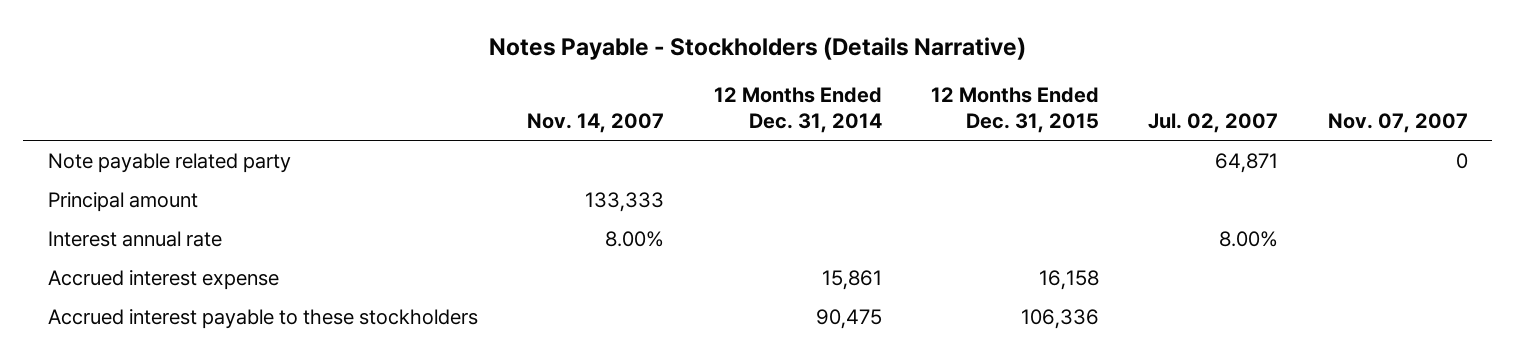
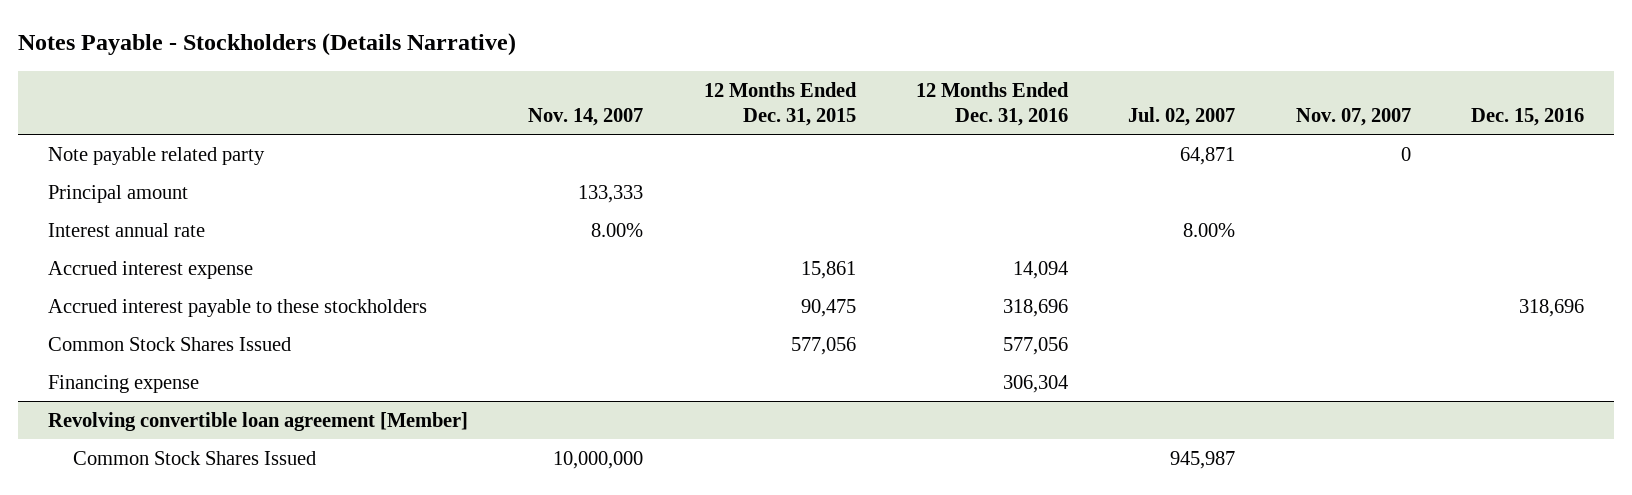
[713,87,882,133] 12 Months Ended Dec. 31, 2014 -> none
none -> [916,81,1070,127] 12 Months Ended Dec. 31, 2016
none -> [1471,108,1585,127] Dec. 15, 2016
[1039,269,1100,290] 16,158 -> [800,260,856,279] 15,861
[1021,308,1100,329] 106,336 -> [800,298,856,317] 90,475
none -> [47,336,291,351] Common Stock Shares Issued
none -> [47,374,199,393] Financing expense
none -> [47,411,468,431] Revolving convertible loan agreement [Member]
none -> [73,450,317,465] Common Stock Shares Issued

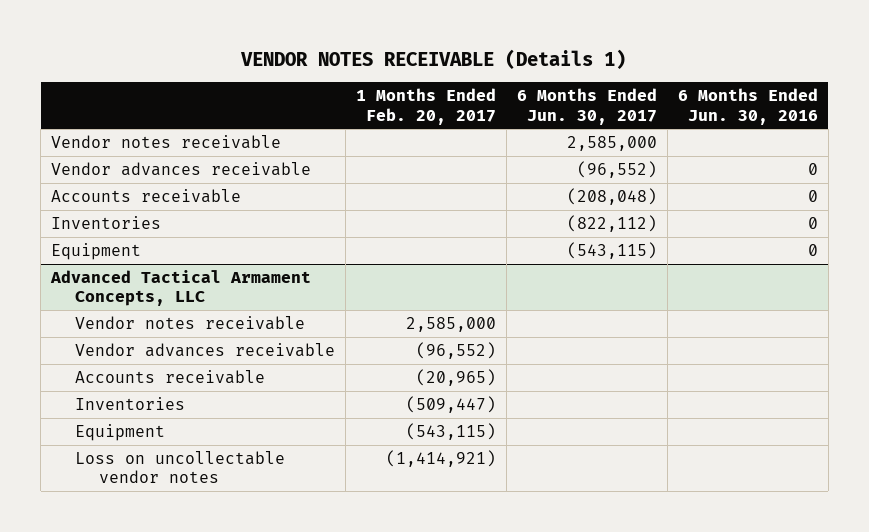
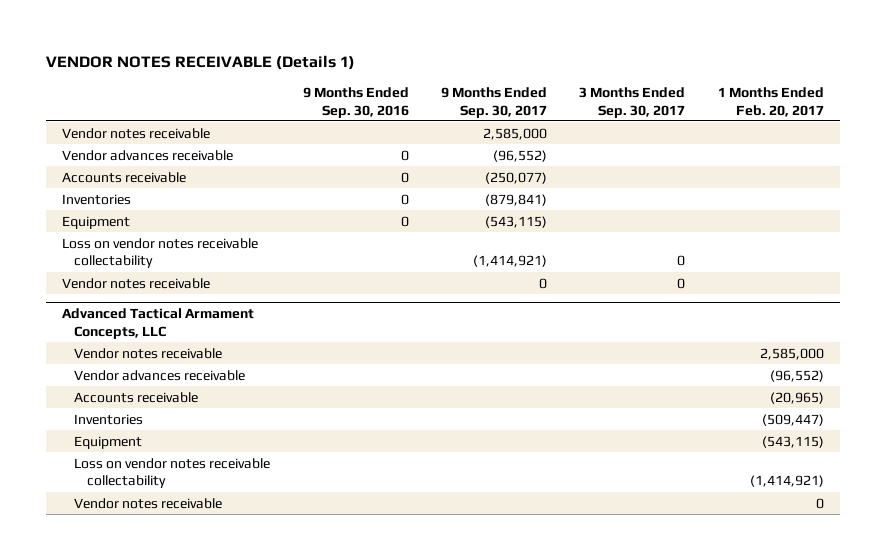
[516,88,657,125] 6 Months Ended Jun. 30, 2017 -> none
[677,88,818,125] 6 Months Ended Jun. 30, 2016 -> none
none -> [302,86,409,118] 9 Months Ended Sep. 30, 2016
none -> [441,86,548,118] 9 Months Ended Sep. 30, 2017
none -> [579,86,686,118] 3 Months Ended Sep. 30, 2017
none -> [61,237,258,269] Loss on vendor notes receivable collectability
none -> [61,277,210,289] Vendor notes receivable
[75,451,286,484] Loss on uncollectable vendor notes -> [74,457,271,489] Loss on vendor notes receivable collectability
none -> [74,497,223,509] Vendor notes receivable

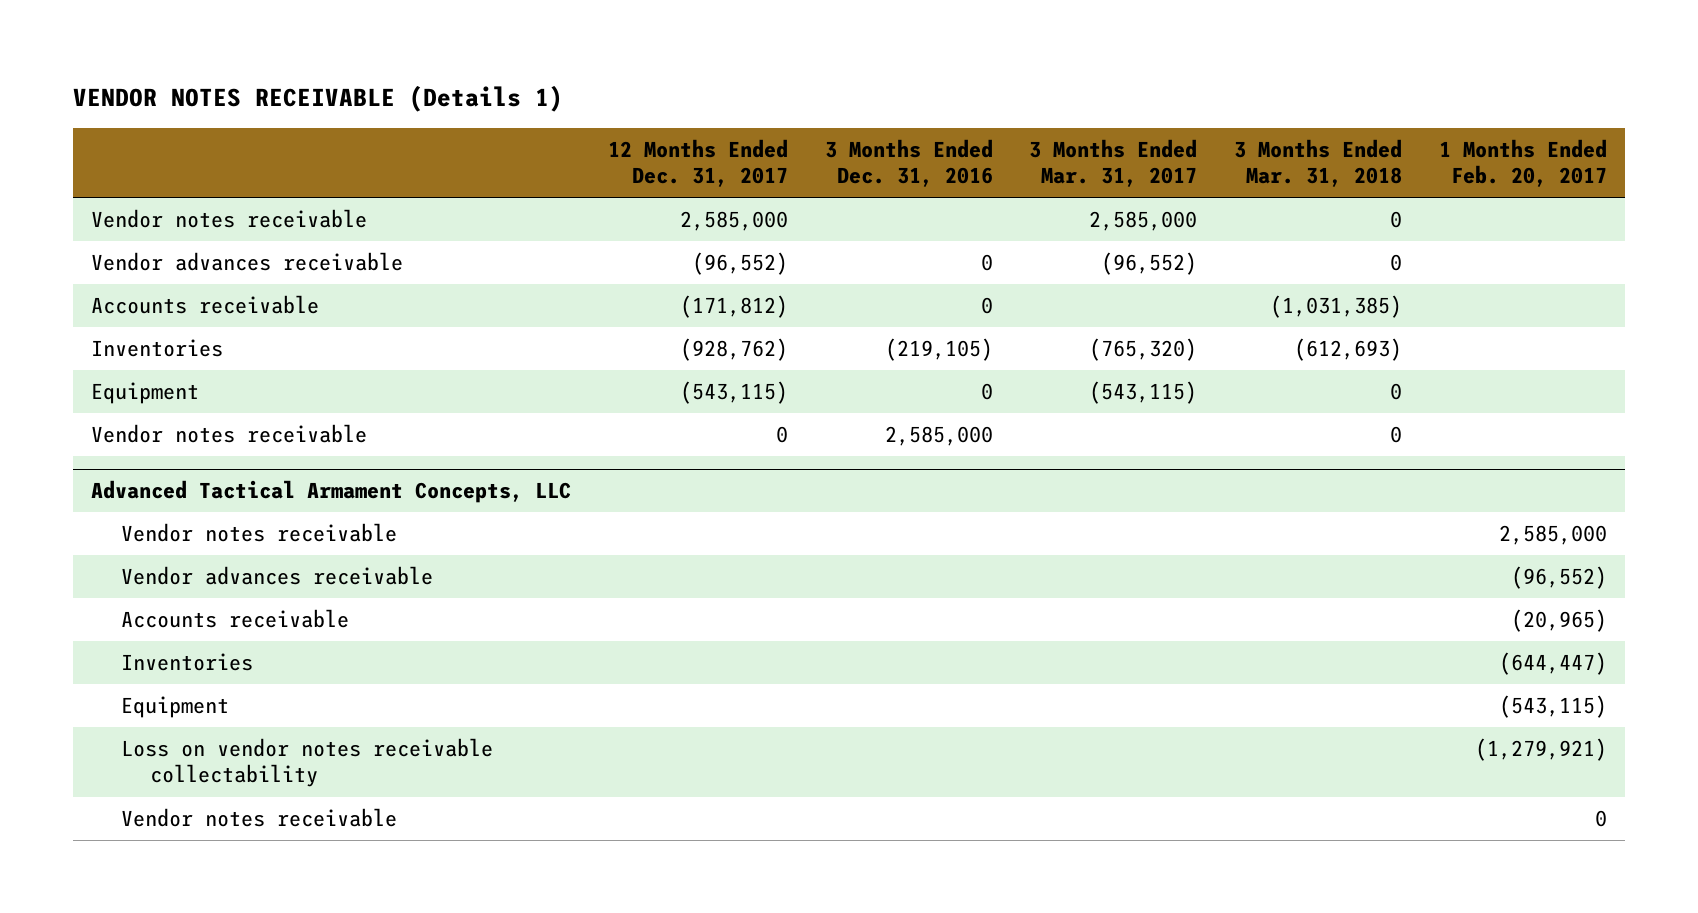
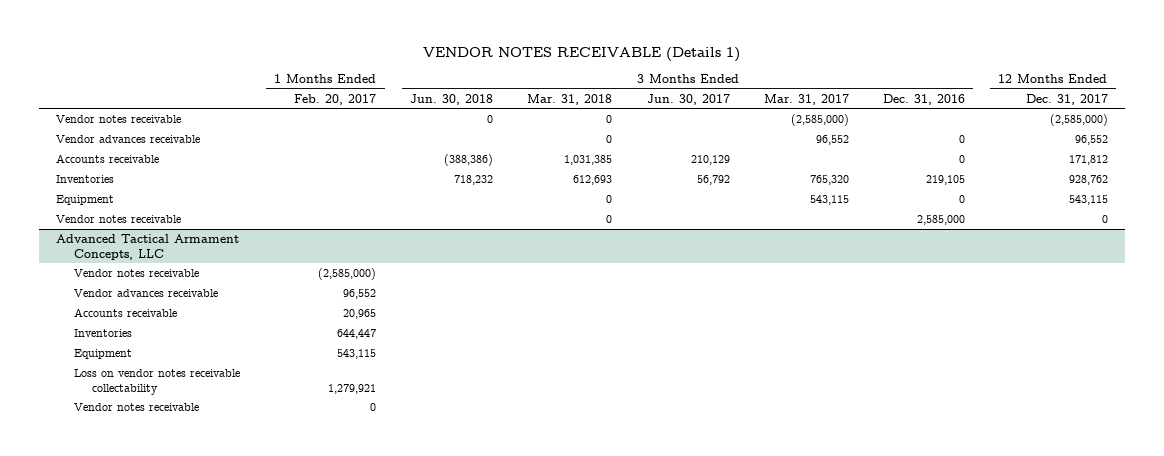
none -> [410,93,494,105] Jun. 30, 2018
none -> [646,93,730,105] Jun. 30, 2017
[680,211,789,232] 2,585,000 -> [1049,113,1108,126] (2,585,000)
[1089,211,1198,232] 2,585,000 -> [790,113,849,126] (2,585,000)
[692,252,789,276] (96,552) -> [1074,134,1108,145] 96,552
[1101,252,1198,276] (96,552) -> [815,134,849,145] 96,552
[680,295,789,319] (171,812) -> [1068,154,1108,165] 171,812
[1269,295,1402,319] (1,031,385) -> [564,154,613,165] 1,031,385
[680,338,789,362] (928,762) -> [1068,174,1108,185] 928,762
[884,338,993,362] (219,105) -> [925,174,965,185] 219,105
[1089,338,1198,362] (765,320) -> [809,174,849,185] 765,320
[1293,338,1402,362] (612,693) -> [573,174,613,185] 612,693
[680,381,789,405] (543,115) -> [1068,194,1108,205] 543,115
[1089,381,1198,405] (543,115) -> [809,194,849,205] 543,115
[1498,525,1607,546] 2,585,000 -> [318,267,377,280] (2,585,000)
[1510,566,1607,590] (96,552) -> [343,288,377,299] 96,552
[1510,609,1607,633] (20,965) -> [343,308,377,319] 20,965
[1498,652,1607,676] (644,447) -> [337,328,377,339] 644,447
[1498,695,1607,719] (543,115) -> [337,348,377,359] 543,115
[1474,738,1607,762] (1,279,921) -> [328,383,377,394] 1,279,921

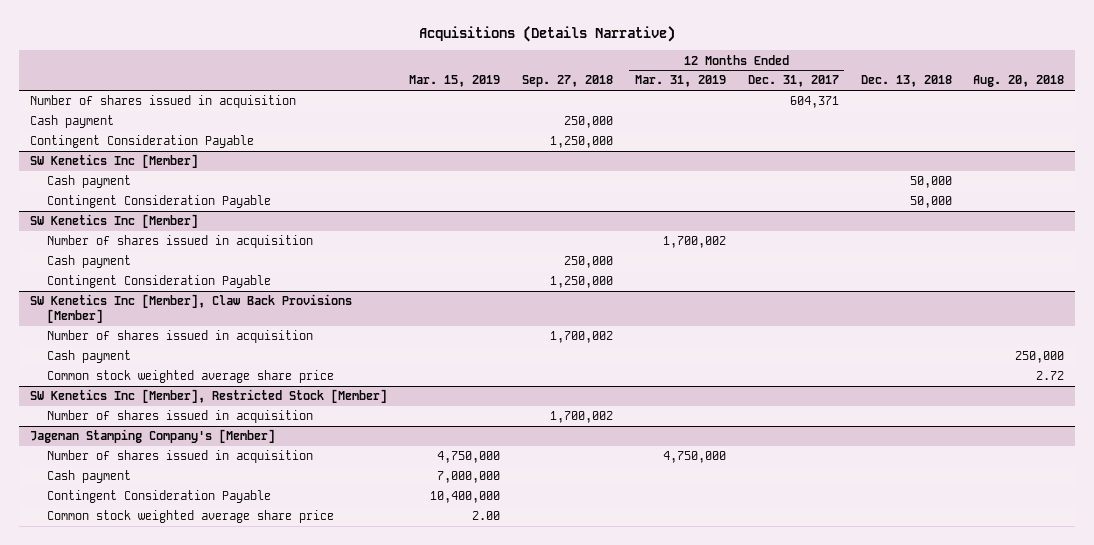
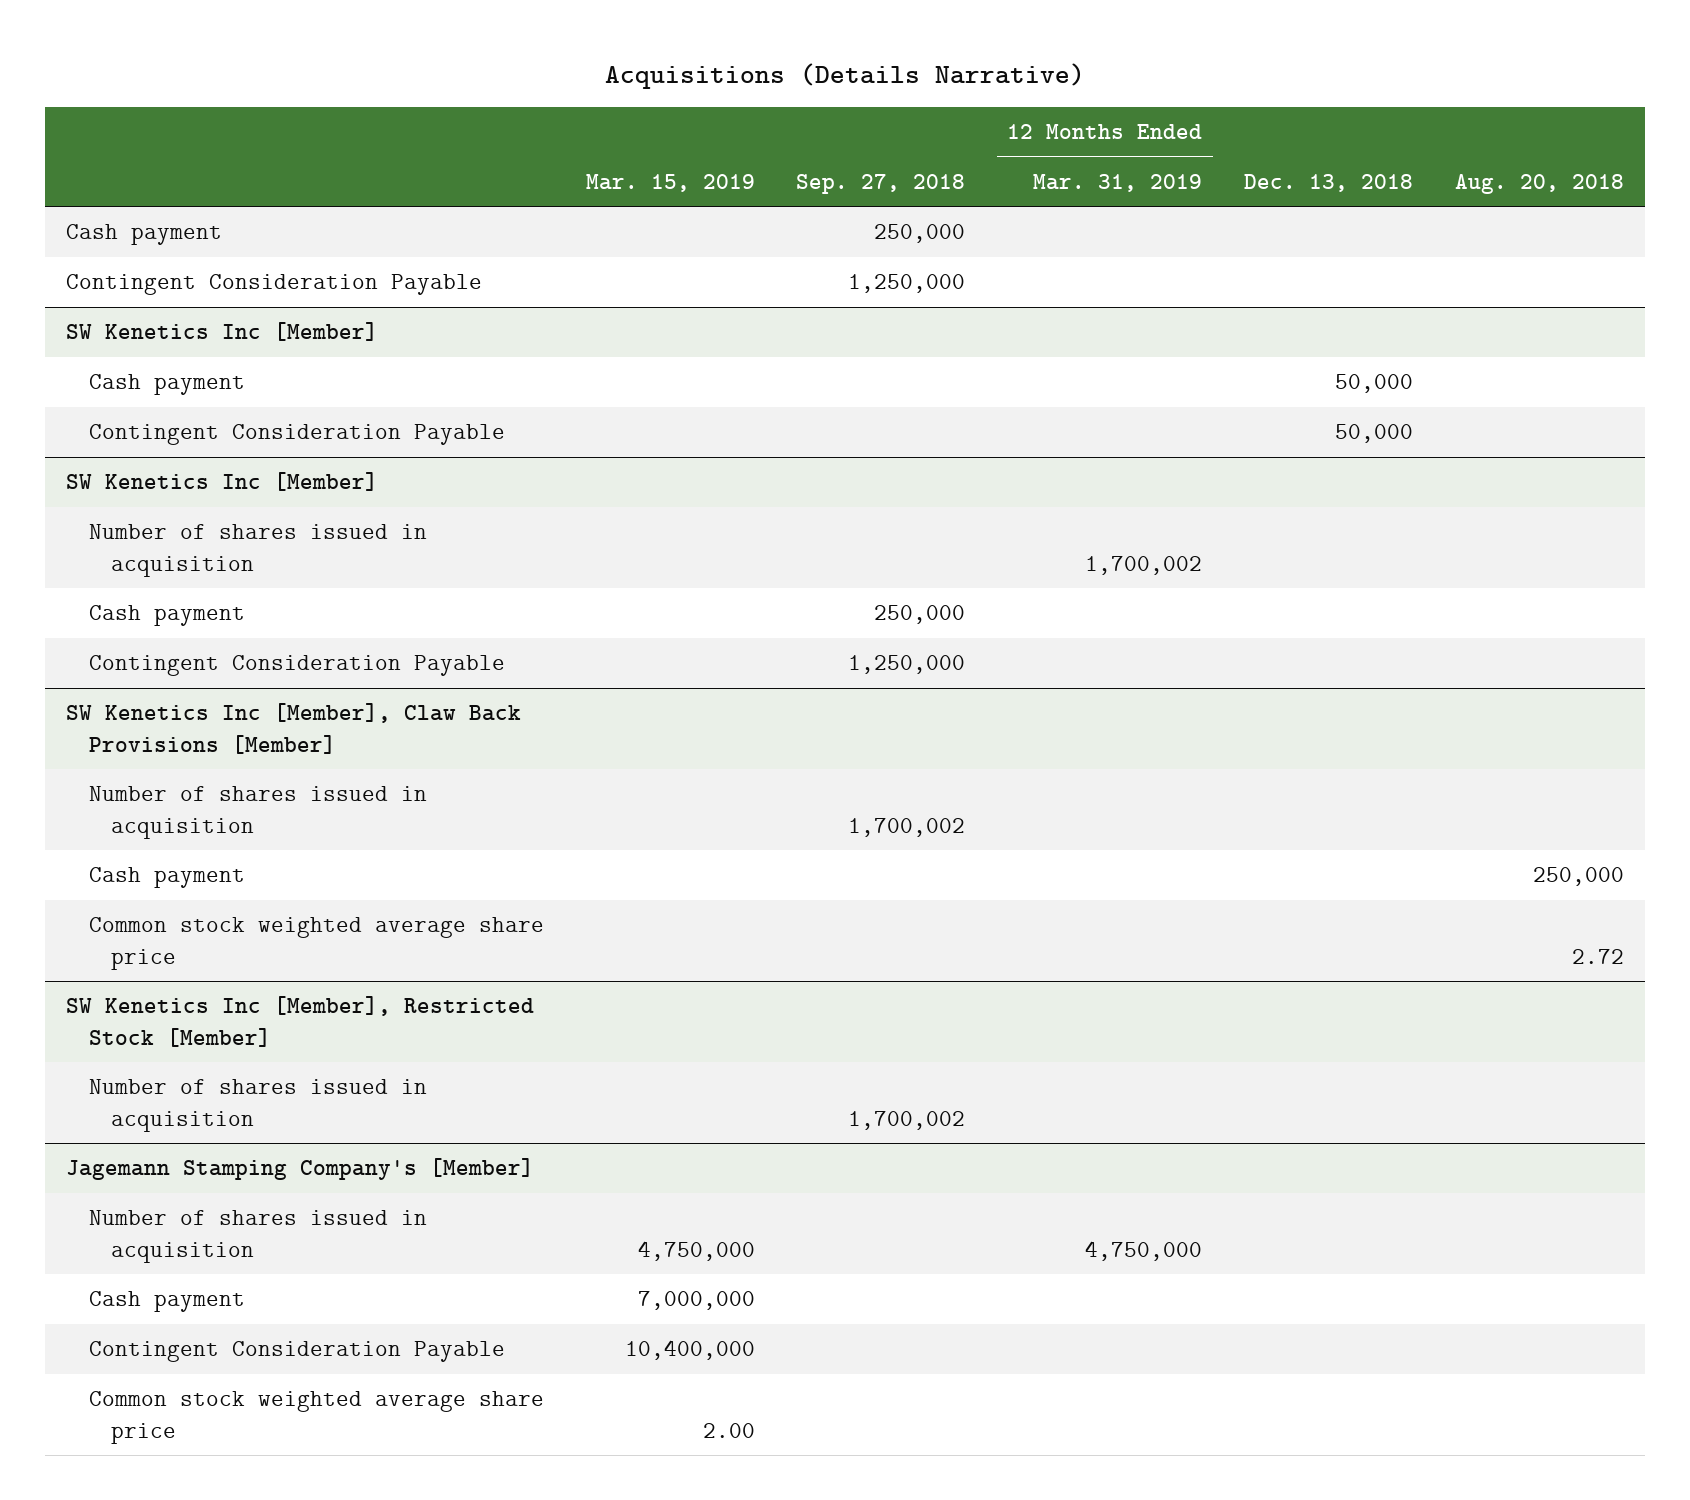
[747,75,839,88] Dec. 31, 2017 -> none
[30,95,297,109] Number of shares issued in acquisition -> none
[30,429,276,444] Jageman Stamping Company's [Member] -> [66,1158,535,1181] Jagemann Stamping Company's [Member]

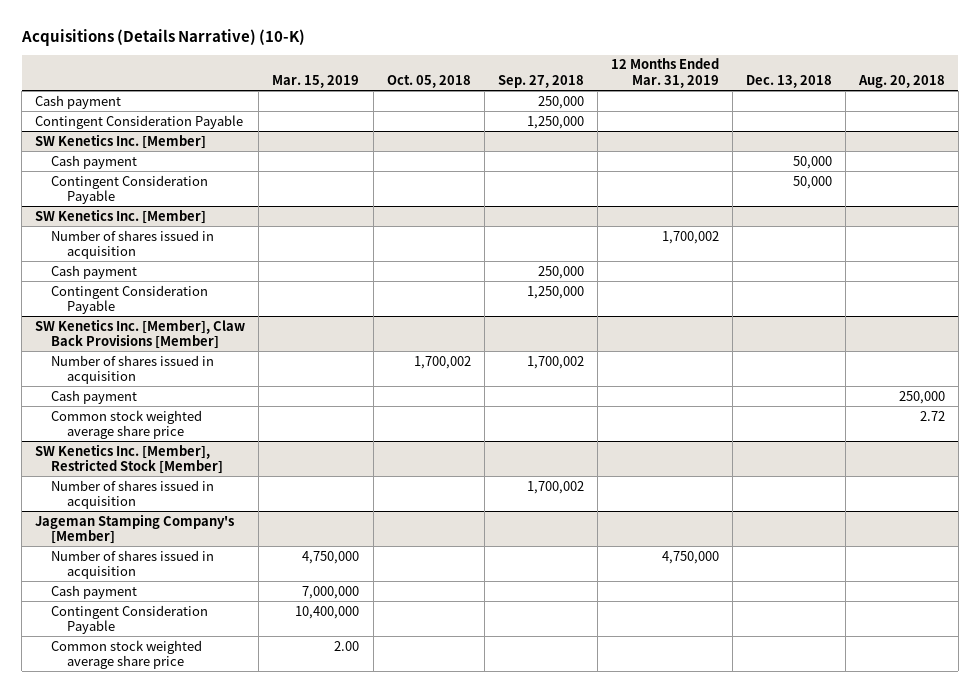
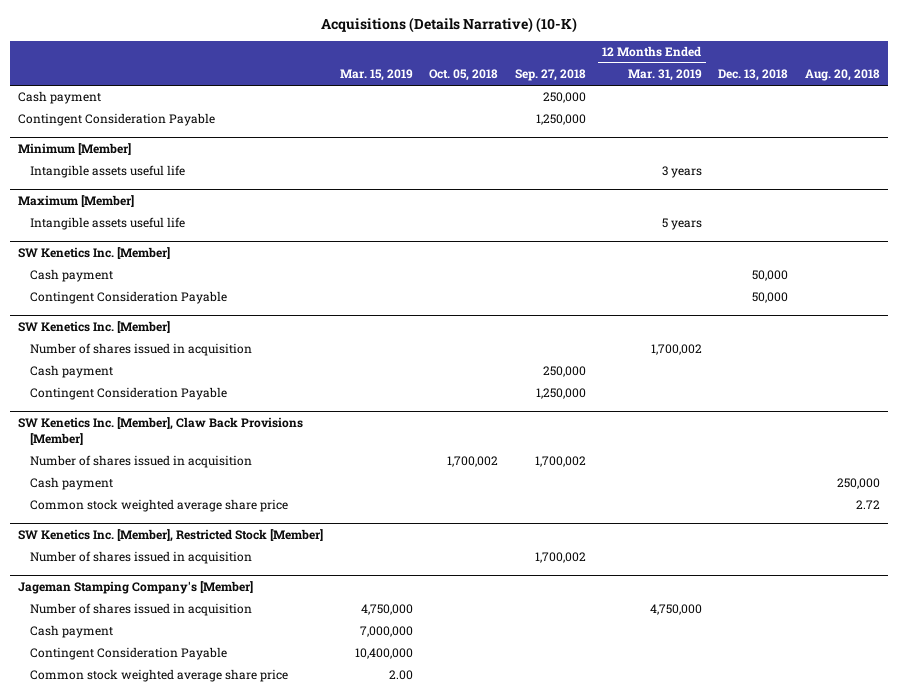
none -> [18,143,132,156] Minimum [Member]
none -> [30,165,186,179] Intangible assets useful life
none -> [18,195,135,208] Maximum [Member]
none -> [30,217,186,231] Intangible assets useful life

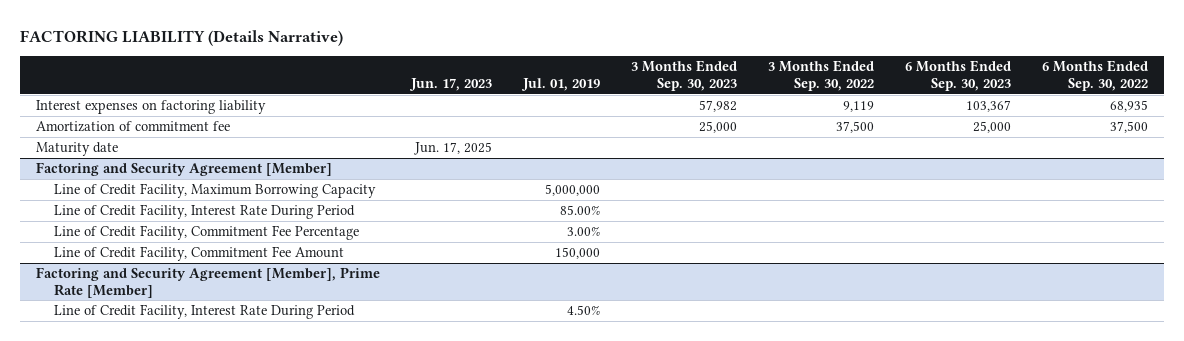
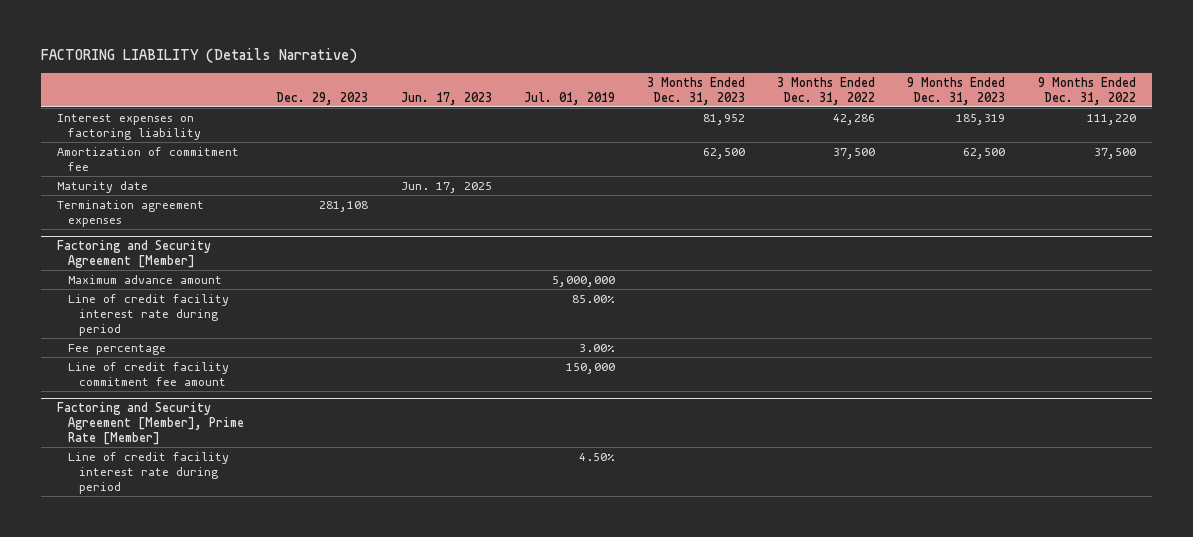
[630,60,737,92] 3 Months Ended Sep. 30, 2023 -> none
[767,60,874,92] 3 Months Ended Sep. 30, 2022 -> none
[905,60,1012,92] 6 Months Ended Sep. 30, 2023 -> none
[1042,60,1149,92] 6 Months Ended Sep. 30, 2022 -> none
none -> [276,91,369,105] Dec. 29, 2023
none -> [647,76,746,105] 3 Months Ended Dec. 31, 2023
none -> [777,76,876,105] 3 Months Ended Dec. 31, 2022
none -> [907,76,1006,105] 9 Months Ended Dec. 31, 2023
none -> [1037,76,1136,105] 9 Months Ended Dec. 31, 2022
none -> [57,199,205,227] Termination agreement expenses
[53,182,376,198] Line of Credit Facility, Maximum Borrowing Capacity -> [68,274,223,284] Maximum advance amount
[53,203,355,219] Line of Credit Facility, Interest Rate During Period -> [68,293,230,336] Line of credit facility interest rate during period
[53,224,359,240] Line of Credit Facility, Commitment Fee Percentage -> [68,343,167,355] Fee percentage
[53,245,344,261] Line of Credit Facility, Commitment Fee Amount -> [68,361,230,386] Line of credit facility commitment fee amount
[53,303,355,319] Line of Credit Facility, Interest Rate During Period -> [68,451,230,494] Line of credit facility interest rate during period

